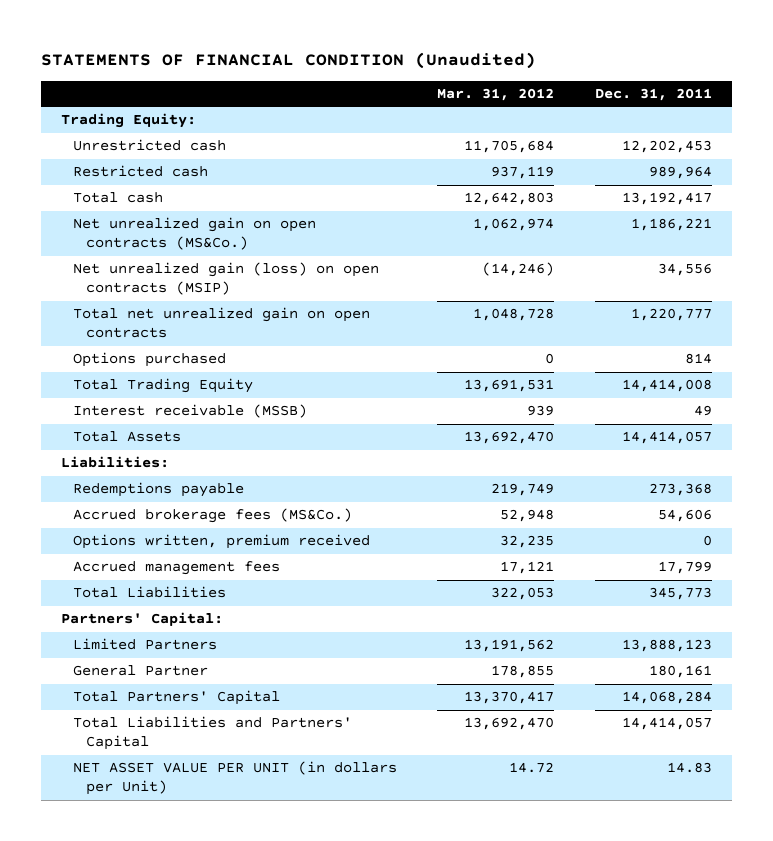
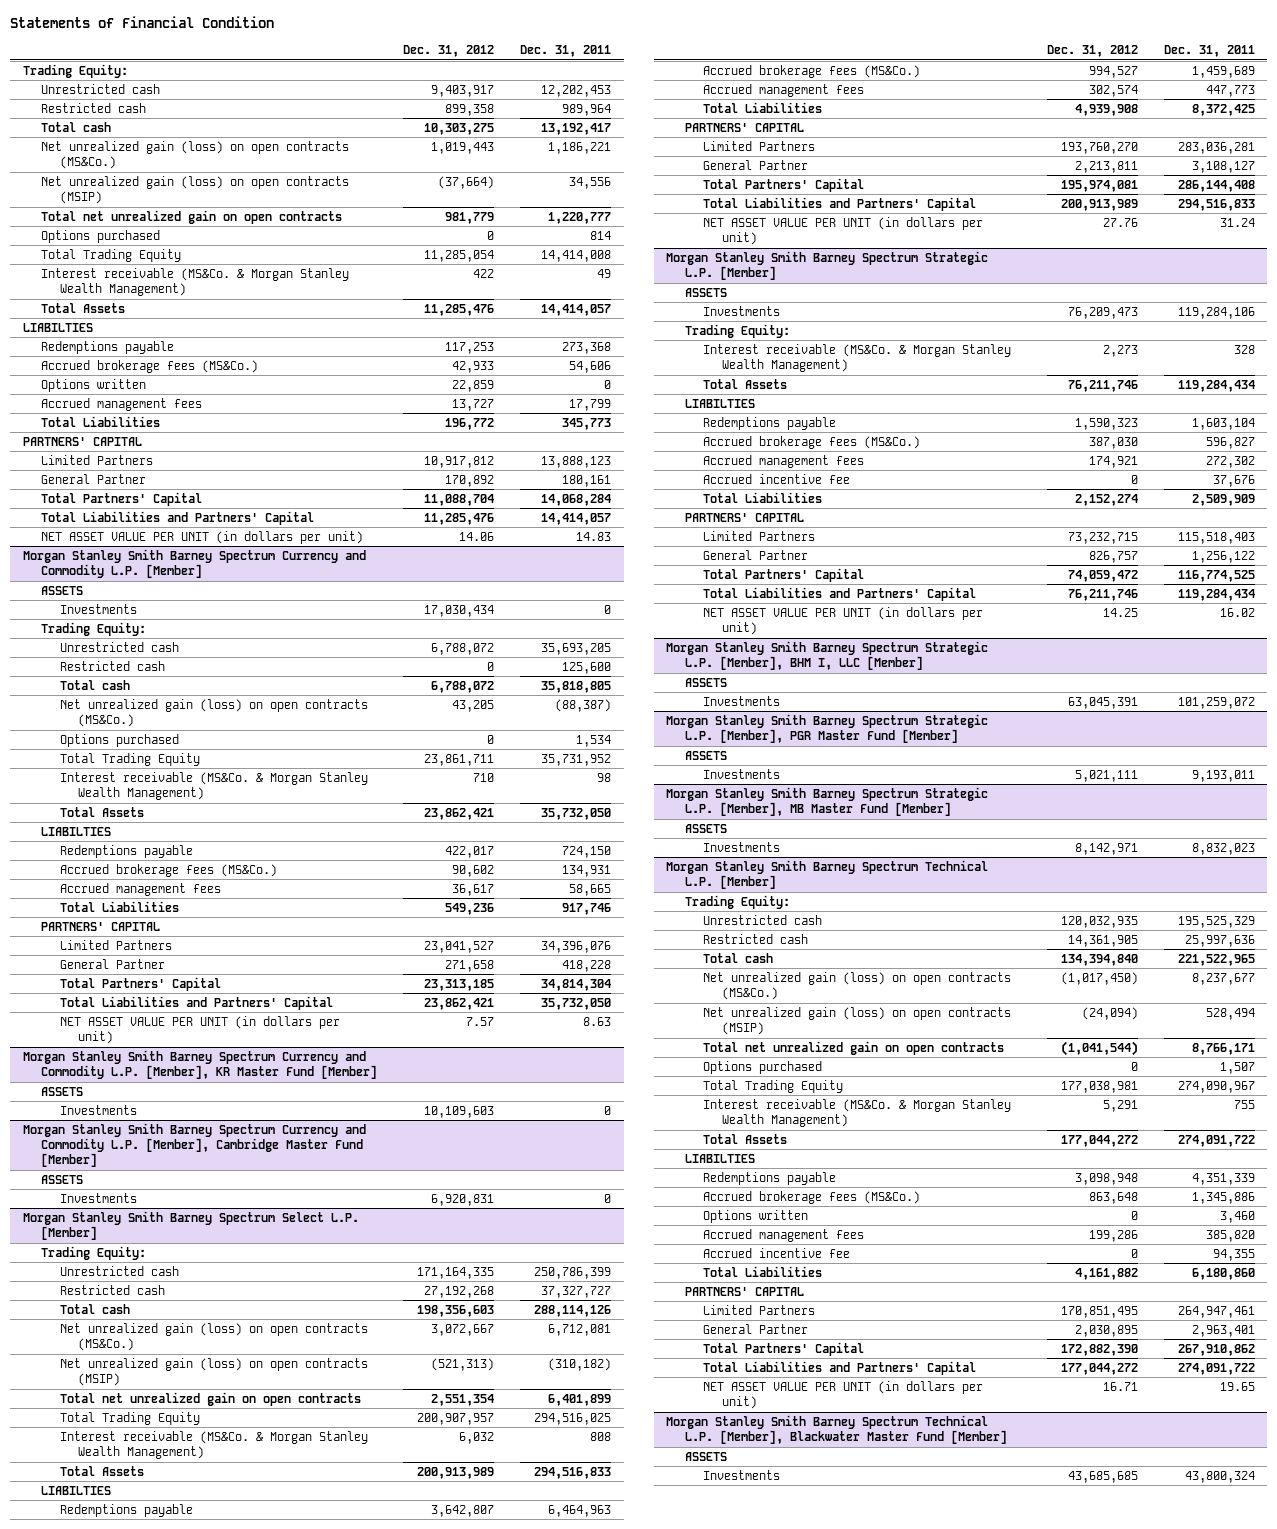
[40,52,536,70] STATEMENTS OF FINANCIAL CONDITION (Unaudited) -> [9,16,274,29] Statements of Financial Condition
[437,88,555,102] Mar. 31, 2012 -> none
none -> [403,45,495,58] Dec. 31, 2012
[73,217,317,251] Net unrealized gain on open contracts (MS&Co.) -> [41,140,350,170] Net unrealized gain (loss) on open contracts (MS&Co.)
[73,404,308,419] Interest receivable (MSSB) -> [41,267,350,297] Interest receivable (MS&Co. & Morgan Stanley Wealth Management)
[60,456,169,469] Liabilities: -> [22,322,93,332] LIABILTIES
[73,534,371,550] Options written, premium received -> [41,378,147,392] Options written
[60,612,223,627] Partners' Capital: -> [22,436,142,446] PARTNERS' CAPITAL
[73,761,398,796] NET ASSET VALUE PER UNIT (in dollars per Unit) -> [41,530,364,544] NET ASSET VALUE PER UNIT (in dollars per unit)
none -> [22,548,366,579] Morgan Stanley Smith Barney Spectrum Currency and Commodity L.P. [Member]
none -> [41,585,84,595] ASSETS
none -> [59,603,137,614] Investments
none -> [41,621,147,636] Trading Equity:
none -> [59,641,179,652] Unrestricted cash
none -> [59,660,165,671] Restricted cash
none -> [59,679,130,690] Total cash
none -> [59,698,368,728] Net unrealized gain (loss) on open contracts (MS&Co.)
none -> [59,733,179,747] Options purchased
none -> [59,752,200,766] Total Trading Equity
none -> [59,771,368,801] Interest receivable (MS&Co. & Morgan Stanley Wealth Management)
none -> [59,806,144,817] Total Assets
none -> [41,826,112,836] LIABILTIES
none -> [59,844,193,858] Redemptions payable
none -> [59,863,277,877] Accrued brokerage fees (MS&Co.)
none -> [59,882,221,896] Accrued management fees
none -> [59,900,179,912] Total Liabilities
none -> [41,921,161,931] PARTNERS' CAPITAL
none -> [59,939,172,950] Limited Partners
none -> [59,958,165,969] General Partner
none -> [59,976,221,991] Total Partners' Capital
none -> [59,995,333,1010] Total Liabilities and Partners' Capital
none -> [59,1015,340,1045] NET ASSET VALUE PER UNIT (in dollars per unit)
none -> [22,1049,378,1080] Morgan Stanley Smith Barney Spectrum Currency and Commodity L.P. [Member], KR Master Fund [Member]
none -> [41,1086,84,1096] ASSETS
none -> [59,1104,137,1115] Investments
none -> [22,1122,366,1168] Morgan Stanley Smith Barney Spectrum Currency and Commodity L.P. [Member], Cambridge Master Fund [Member]
none -> [41,1174,84,1184] ASSETS
none -> [59,1192,137,1203] Investments
none -> [22,1210,359,1241] Morgan Stanley Smith Barney Spectrum Select L.P. [Member]
none -> [41,1245,147,1260] Trading Equity:
none -> [59,1265,179,1276] Unrestricted cash
none -> [59,1284,165,1295] Restricted cash
none -> [59,1303,130,1314] Total cash
none -> [59,1322,368,1352] Net unrealized gain (loss) on open contracts (MS&Co.)
none -> [59,1357,368,1387] Net unrealized gain (loss) on open contracts (MSIP)
none -> [59,1391,361,1406] Total net unrealized gain on open contracts
none -> [59,1411,200,1425] Total Trading Equity
none -> [59,1430,368,1460] Interest receivable (MS&Co. & Morgan Stanley Wealth Management)
none -> [59,1465,144,1476] Total Assets
none -> [41,1485,112,1495] LIABILTIES
none -> [59,1503,193,1517] Redemptions payable
none -> [703,64,921,78] Accrued brokerage fees (MS&Co.)
none -> [703,83,865,97] Accrued management fees
none -> [703,101,823,113] Total Liabilities
none -> [684,122,804,132] PARTNERS' CAPITAL
none -> [703,140,816,151] Limited Partners
none -> [703,159,809,170] General Partner
none -> [703,177,865,192] Total Partners' Capital
none -> [703,196,977,211] Total Liabilities and Partners' Capital
none -> [703,216,984,246] NET ASSET VALUE PER UNIT (in dollars per unit)
none -> [666,250,989,281] Morgan Stanley Smith Barney Spectrum Strategic L.P. [Member]
none -> [684,287,727,297] ASSETS
none -> [703,305,781,316] Investments
none -> [684,323,790,338] Trading Equity:
none -> [703,343,1012,373] Interest receivable (MS&Co. & Morgan Stanley Wealth Management)
none -> [703,378,788,389] Total Assets
none -> [684,398,755,408] LIABILTIES
none -> [703,416,837,430] Redemptions payable
none -> [703,435,921,449] Accrued brokerage fees (MS&Co.)
none -> [703,454,865,468] Accrued management fees
none -> [703,473,851,484] Accrued incentive fee
none -> [703,491,823,503] Total Liabilities
none -> [684,512,804,522] PARTNERS' CAPITAL
none -> [703,530,816,541] Limited Partners
none -> [703,549,809,560] General Partner
none -> [703,567,865,582] Total Partners' Capital
none -> [703,586,977,601] Total Liabilities and Partners' Capital
none -> [703,606,984,636] NET ASSET VALUE PER UNIT (in dollars per unit)
none -> [666,640,989,671] Morgan Stanley Smith Barney Spectrum Strategic L.P. [Member], BHM I, LLC [Member]
none -> [684,677,727,687] ASSETS
none -> [703,695,781,706] Investments
none -> [666,713,989,744] Morgan Stanley Smith Barney Spectrum Strategic L.P. [Member], PGR Master Fund [Member]
none -> [684,750,727,760] ASSETS
none -> [703,768,781,779] Investments
none -> [666,786,989,817] Morgan Stanley Smith Barney Spectrum Strategic L.P. [Member], MB Master Fund [Member]
none -> [684,823,727,833] ASSETS
none -> [703,841,781,852] Investments
none -> [666,859,989,890] Morgan Stanley Smith Barney Spectrum Technical L.P. [Member]
none -> [684,894,790,909] Trading Equity:
none -> [703,914,823,925] Unrestricted cash
none -> [703,933,809,944] Restricted cash
none -> [703,952,774,963] Total cash
none -> [703,971,1012,1001] Net unrealized gain (loss) on open contracts (MS&Co.)
none -> [703,1006,1012,1036] Net unrealized gain (loss) on open contracts (MSIP)
none -> [703,1040,1005,1055] Total net unrealized gain on open contracts
none -> [703,1060,823,1074] Options purchased
none -> [703,1079,844,1093] Total Trading Equity
none -> [703,1098,1012,1128] Interest receivable (MS&Co. & Morgan Stanley Wealth Management)
none -> [703,1133,788,1144] Total Assets
none -> [684,1153,755,1163] LIABILTIES
none -> [703,1171,837,1185] Redemptions payable
none -> [703,1190,921,1204] Accrued brokerage fees (MS&Co.)
none -> [703,1209,809,1223] Options written
none -> [703,1228,865,1242] Accrued management fees
none -> [703,1247,851,1258] Accrued incentive fee
none -> [703,1265,823,1277] Total Liabilities
none -> [684,1286,804,1296] PARTNERS' CAPITAL
none -> [703,1304,816,1315] Limited Partners
none -> [703,1323,809,1334] General Partner
none -> [703,1341,865,1356] Total Partners' Capital
none -> [703,1360,977,1375] Total Liabilities and Partners' Capital
none -> [703,1380,984,1410] NET ASSET VALUE PER UNIT (in dollars per unit)
none -> [666,1414,1007,1445] Morgan Stanley Smith Barney Spectrum Technical L.P. [Member], Blackwater Master Fund [Member]
none -> [684,1451,727,1461] ASSETS
none -> [703,1469,781,1480] Investments

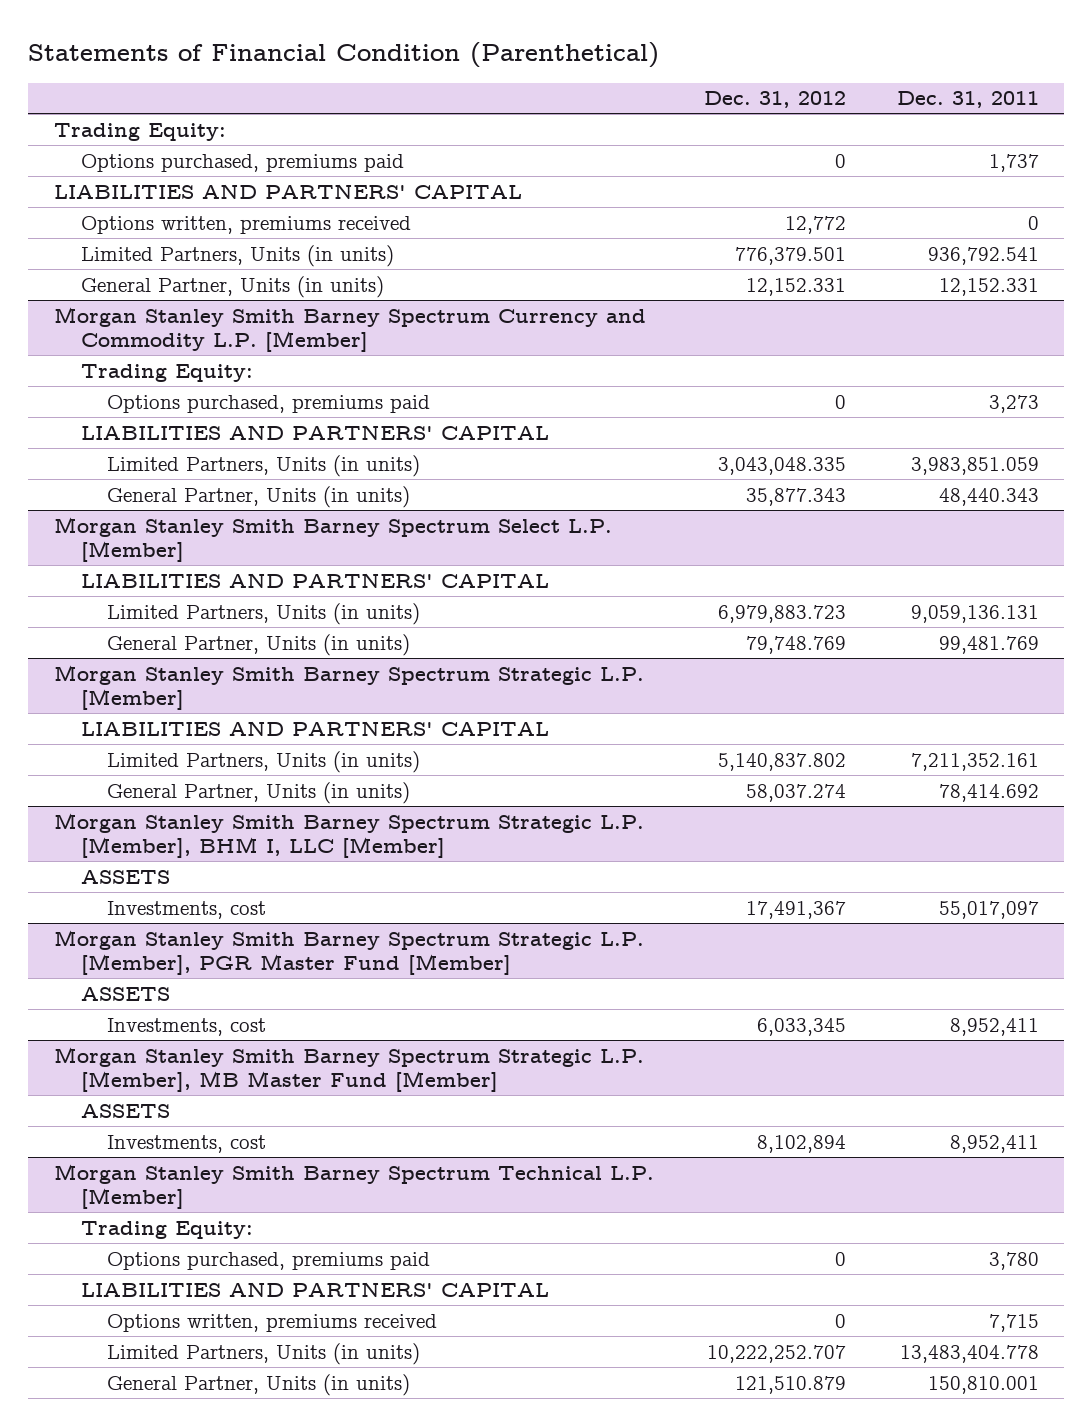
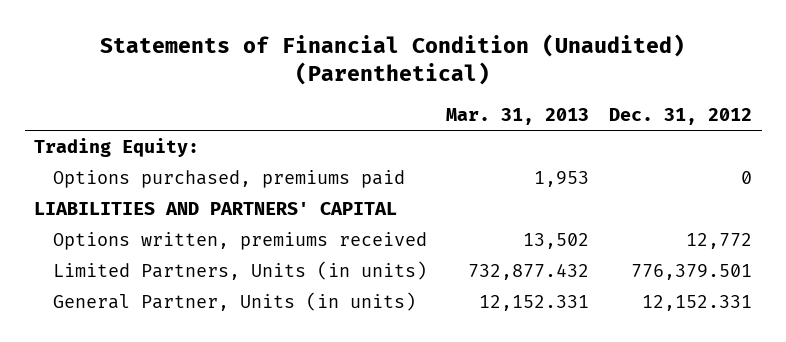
[28,42,660,69] Statements of Financial Condition (Parenthetical) -> [100,33,686,85] Statements of Financial Condition (Unaudited) (Parenthetical)
[896,91,1039,109] Dec. 31, 2011 -> none
none -> [446,107,590,125] Mar. 31, 2013
[53,306,646,353] Morgan Stanley Smith Barney Spectrum Currency and Commodity L.P. [Member] -> none
[80,363,253,382] Trading Equity: -> none
[107,394,431,413] Options purchased, premiums paid -> none
[80,424,549,440] LIABILITIES AND PARTNERS' CAPITAL -> none
[107,454,421,477] Limited Partners, Units (in units) -> none
[107,485,411,508] General Partner, Units (in units) -> none
[53,516,612,563] Morgan Stanley Smith Barney Spectrum Select L.P. [Member] -> none
[80,572,549,588] LIABILITIES AND PARTNERS' CAPITAL -> none
[107,602,421,625] Limited Partners, Units (in units) -> none
[107,633,411,656] General Partner, Units (in units) -> none
[53,664,644,711] Morgan Stanley Smith Barney Spectrum Strategic L.P. [Member] -> none
[80,720,549,736] LIABILITIES AND PARTNERS' CAPITAL -> none
[107,750,421,773] Limited Partners, Units (in units) -> none
[107,781,411,804] General Partner, Units (in units) -> none
[53,812,644,859] Morgan Stanley Smith Barney Spectrum Strategic L.P. [Member], BHM I, LLC [Member] -> none
[80,869,170,884] ASSETS -> none
[107,900,267,919] Investments, cost -> none
[53,929,644,976] Morgan Stanley Smith Barney Spectrum Strategic L.P. [Member], PGR Master Fund [Member] -> none
[80,986,170,1001] ASSETS -> none
[107,1017,267,1036] Investments, cost -> none
[53,1046,644,1093] Morgan Stanley Smith Barney Spectrum Strategic L.P. [Member], MB Master Fund [Member] -> none
[80,1103,170,1118] ASSETS -> none
[107,1134,267,1153] Investments, cost -> none
[53,1163,654,1210] Morgan Stanley Smith Barney Spectrum Technical L.P. [Member] -> none
[80,1220,253,1239] Trading Equity: -> none
[107,1251,431,1270] Options purchased, premiums paid -> none
[80,1281,549,1297] LIABILITIES AND PARTNERS' CAPITAL -> none
[107,1313,438,1332] Options written, premiums received -> none
[107,1342,421,1365] Limited Partners, Units (in units) -> none
[107,1373,411,1396] General Partner, Units (in units) -> none

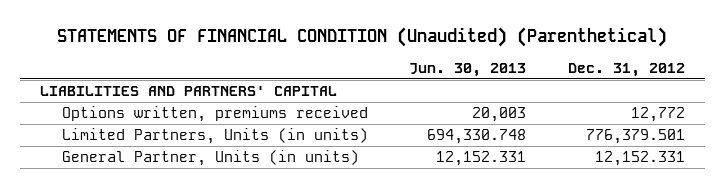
[100,33,686,85] Statements of Financial Condition (Unaudited) (Parenthetical) -> [57,27,668,48] STATEMENTS OF FINANCIAL CONDITION (Unaudited) (Parenthetical)
[446,107,590,125] Mar. 31, 2013 -> none
none -> [409,63,527,78] Jun. 30, 2013
[34,137,200,157] Trading Equity: -> none
[53,169,406,188] Options purchased, premiums paid -> none

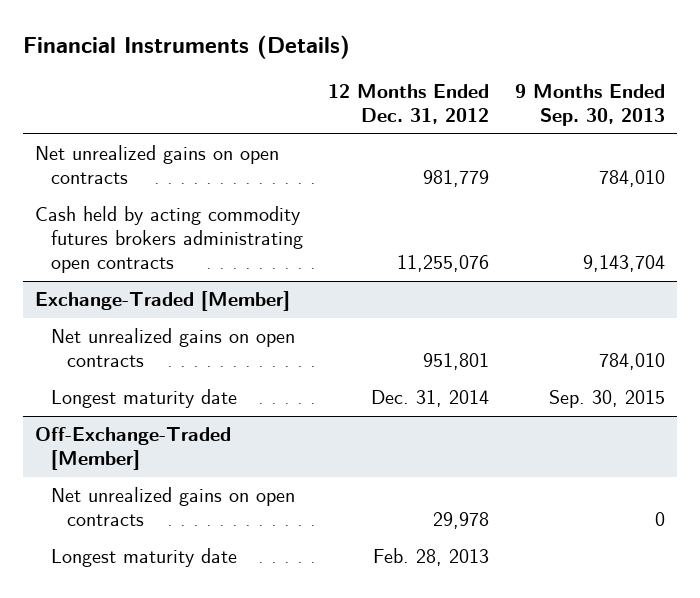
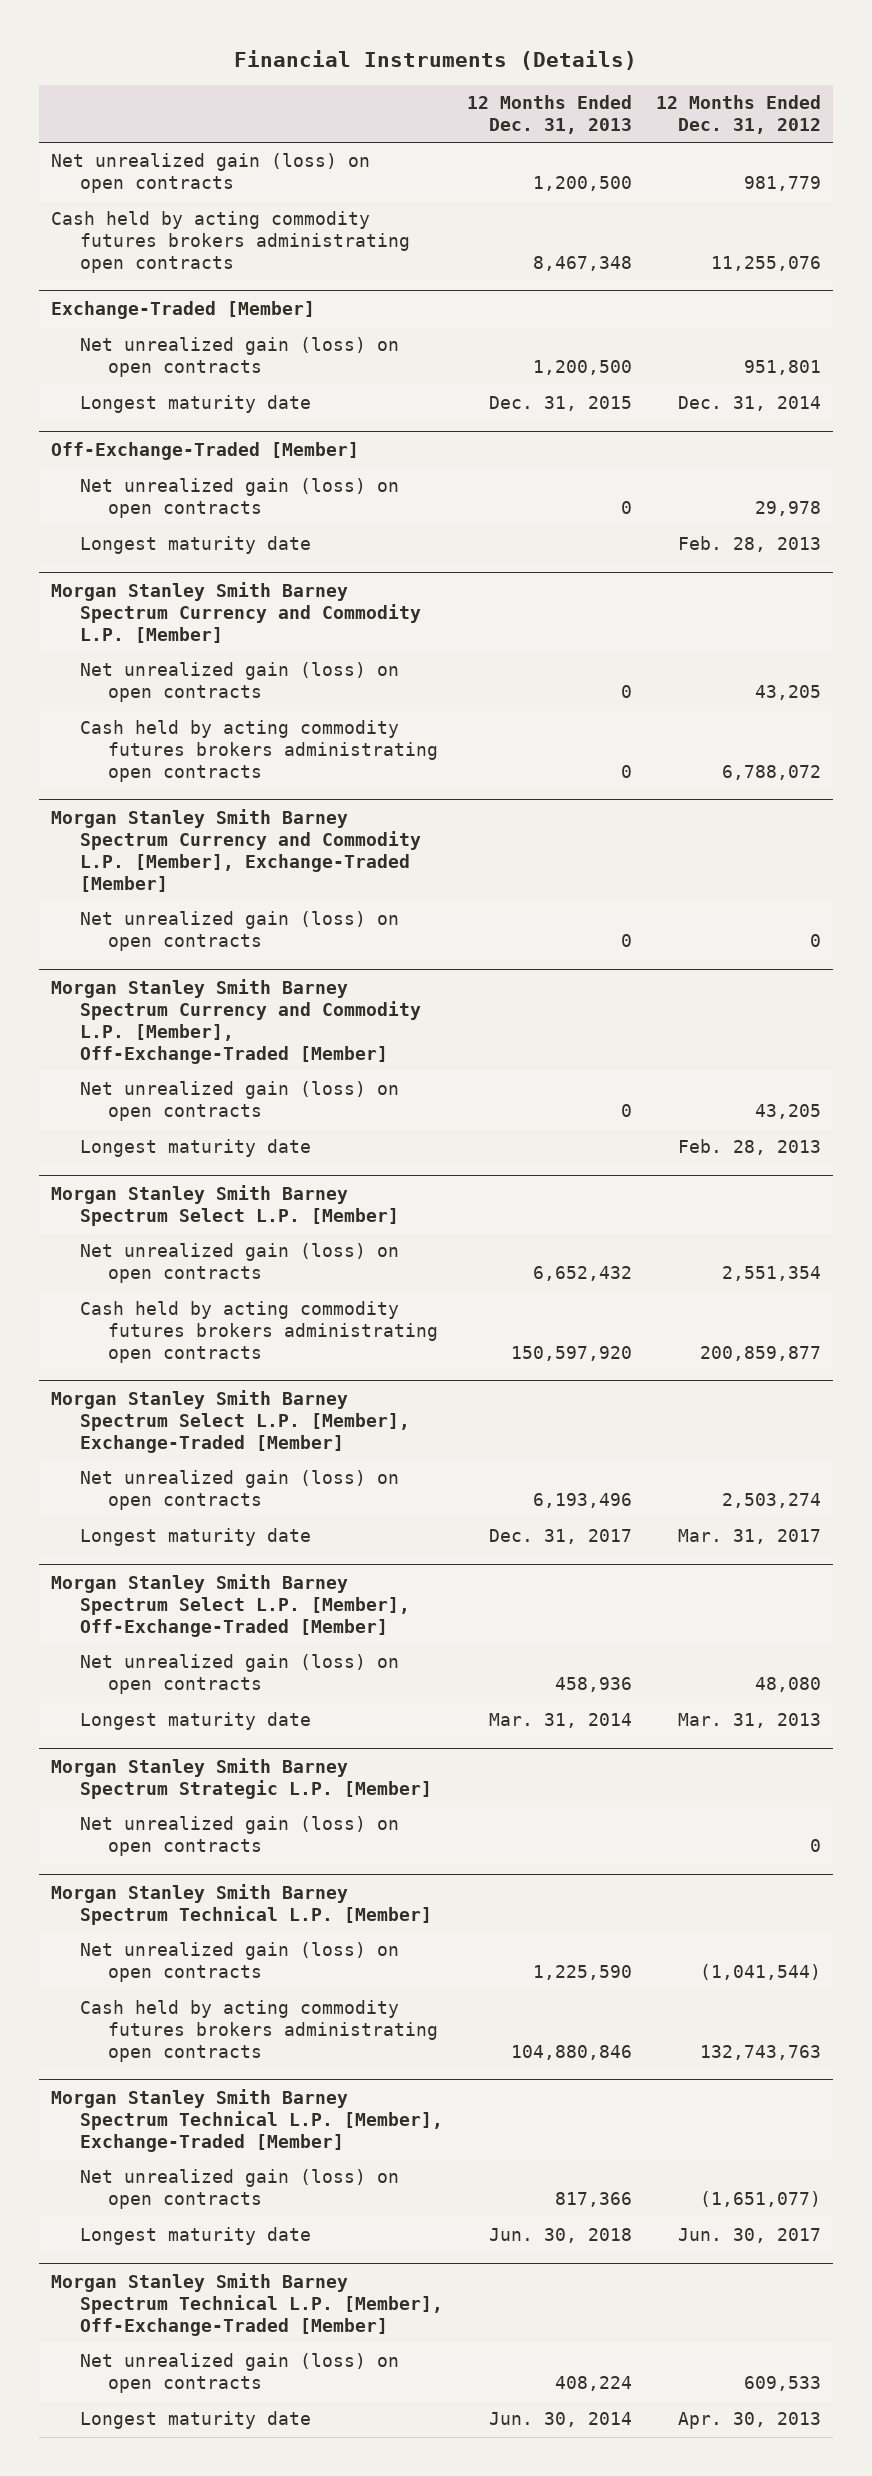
[514,84,665,127] 9 Months Ended Sep. 30, 2013 -> none
none -> [466,95,632,134] 12 Months Ended Dec. 31, 2013
[35,145,280,185] Net unrealized gains on open contracts -> [51,153,371,194] Net unrealized gain (loss) on open contracts
[51,328,296,368] Net unrealized gains on open contracts -> [79,337,399,378] Net unrealized gain (loss) on open contracts
[51,487,296,527] Net unrealized gains on open contracts -> [79,478,399,519] Net unrealized gain (loss) on open contracts
none -> [51,582,421,644] Morgan Stanley Smith Barney Spectrum Currency and Commodity L.P. [Member]
none -> [79,662,399,703] Net unrealized gain (loss) on open contracts
none -> [79,720,439,783] Cash held by acting commodity futures brokers administrating open contracts
none -> [51,809,421,892] Morgan Stanley Smith Barney Spectrum Currency and Commodity L.P. [Member], Exchange-Traded [Member]
none -> [79,911,399,952] Net unrealized gain (loss) on open contracts
none -> [51,979,421,1064] Morgan Stanley Smith Barney Spectrum Currency and Commodity L.P. [Member], Off-Exchange-Traded [Member]
none -> [79,1081,399,1122] Net unrealized gain (loss) on open contracts
none -> [79,1139,311,1158] Longest maturity date
none -> [51,1185,399,1227] Morgan Stanley Smith Barney Spectrum Select L.P. [Member]
none -> [79,1243,399,1284] Net unrealized gain (loss) on open contracts
none -> [79,1301,439,1364] Cash held by acting commodity futures brokers administrating open contracts
none -> [51,1390,410,1454] Morgan Stanley Smith Barney Spectrum Select L.P. [Member], Exchange-Traded [Member]
none -> [79,1470,399,1511] Net unrealized gain (loss) on open contracts
none -> [79,1528,311,1547] Longest maturity date
none -> [51,1574,410,1638] Morgan Stanley Smith Barney Spectrum Select L.P. [Member], Off-Exchange-Traded [Member]
none -> [79,1654,399,1695] Net unrealized gain (loss) on open contracts
none -> [79,1712,311,1731] Longest maturity date
none -> [51,1758,432,1800] Morgan Stanley Smith Barney Spectrum Strategic L.P. [Member]
none -> [79,1816,399,1857] Net unrealized gain (loss) on open contracts
none -> [51,1884,432,1926] Morgan Stanley Smith Barney Spectrum Technical L.P. [Member]
none -> [79,1942,399,1983] Net unrealized gain (loss) on open contracts
none -> [79,2000,439,2063] Cash held by acting commodity futures brokers administrating open contracts
none -> [51,2089,443,2153] Morgan Stanley Smith Barney Spectrum Technical L.P. [Member], Exchange-Traded [Member]
none -> [79,2169,399,2210] Net unrealized gain (loss) on open contracts
none -> [79,2227,311,2246] Longest maturity date
none -> [51,2273,443,2337] Morgan Stanley Smith Barney Spectrum Technical L.P. [Member], Off-Exchange-Traded [Member]
none -> [79,2353,399,2394] Net unrealized gain (loss) on open contracts
none -> [79,2411,311,2430] Longest maturity date

